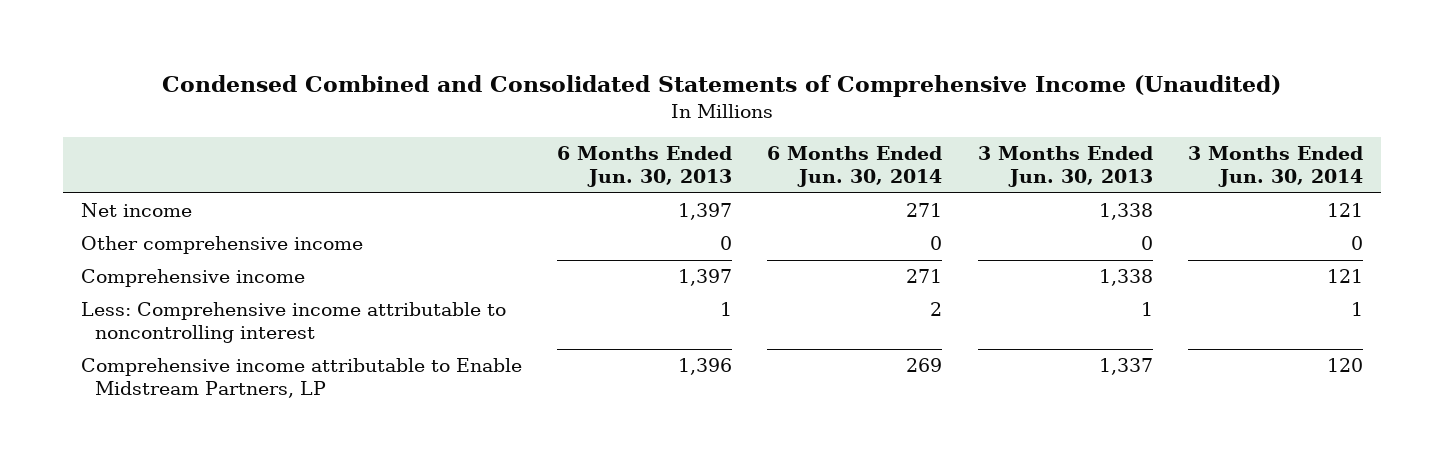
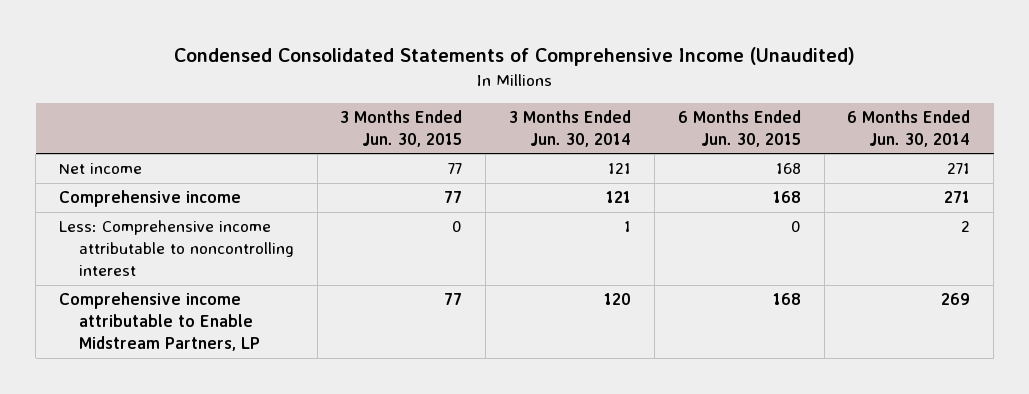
[161,75,1281,98] Condensed Combined and Consolidated Statements of Comprehensive Income (Unaudited) -> [173,47,855,67] Condensed Consolidated Statements of Comprehensive Income (Unaudited)
[557,146,733,188] 6 Months Ended Jun. 30, 2013 -> none
[977,146,1153,188] 3 Months Ended Jun. 30, 2013 -> none
none -> [340,109,463,147] 3 Months Ended Jun. 30, 2015
none -> [677,109,801,147] 6 Months Ended Jun. 30, 2015
[80,236,363,255] Other comprehensive income -> none

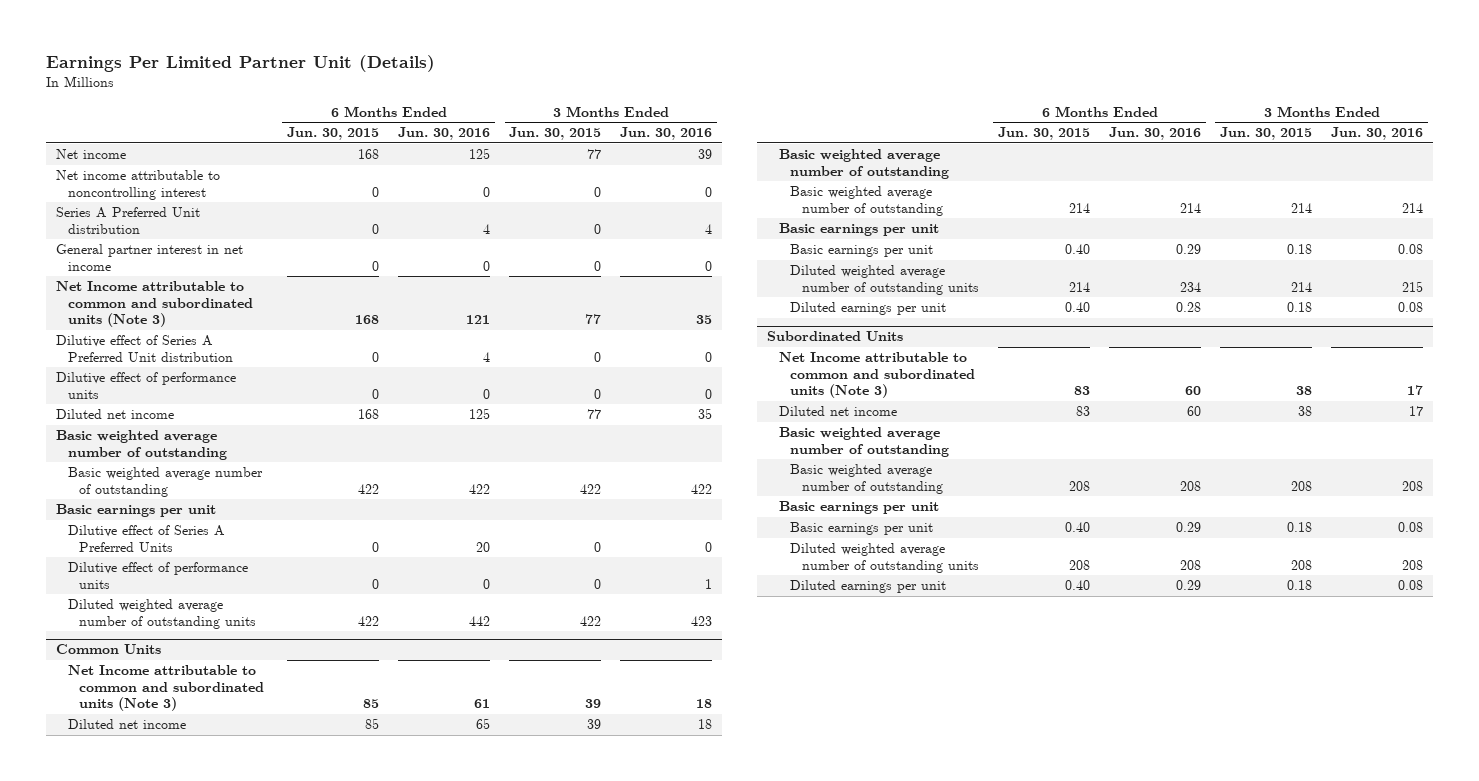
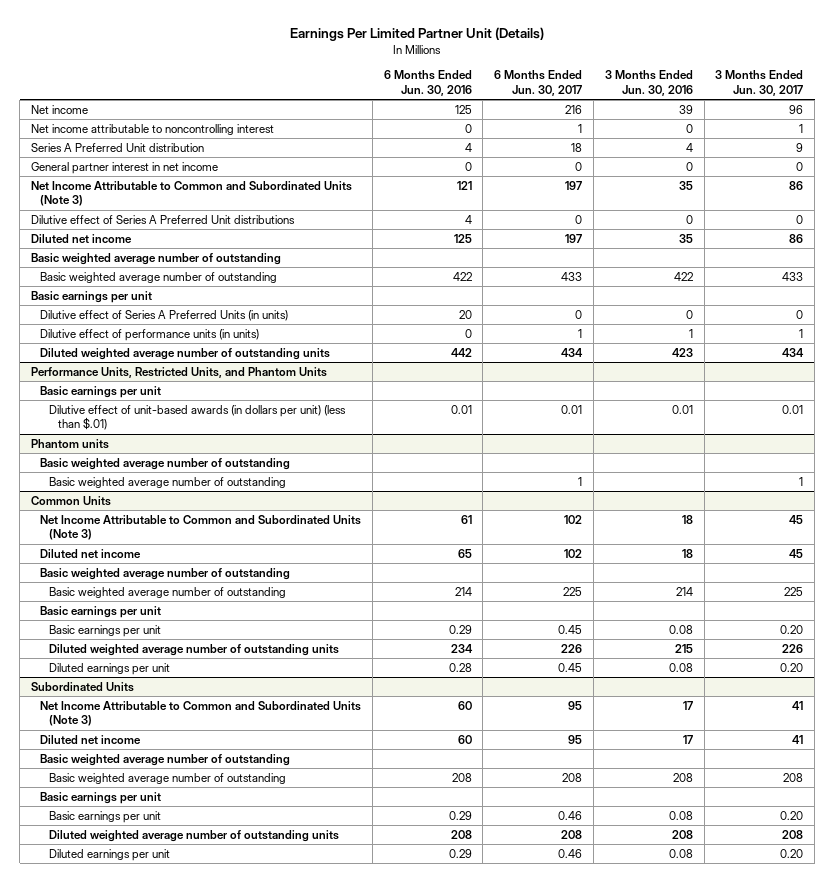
[287,127,380,141] Jun. 30, 2015 -> none
[509,127,602,141] Jun. 30, 2015 -> none
none -> [494,70,583,96] 6 Months Ended Jun. 30, 2017
none -> [715,70,804,96] 3 Months Ended Jun. 30, 2017
[56,372,237,399] Dilutive effect of performance units -> none
[56,281,253,328] Net Income attributable to common and subordinated units (Note 3) -> [31,180,353,207] Net Income Attributable to Common and Subordinated Units (Note 3)
[56,335,233,362] Dilutive effect of Series A Preferred Unit distribution -> [31,214,296,224] Dilutive effect of Series A Preferred Unit distributions
[67,525,225,552] Dilutive effect of Series A Preferred Units -> [40,309,289,321] Dilutive effect of Series A Preferred Units (in units)
[67,562,248,589] Dilutive effect of performance units -> [40,328,260,341] Dilutive effect of performance units (in units)
none -> [31,366,328,378] Performance Units, Restricted Units, and Phantom Units
none -> [40,385,162,398] Basic earnings per unit
none -> [49,404,347,431] Dilutive effect of unit-based awards (in dollars per unit) (less than $.01)
none -> [31,438,110,449] Phantom units
none -> [40,457,291,470] Basic weighted average number of outstanding
none -> [49,476,287,488] Basic weighted average number of outstanding
[67,665,265,712] Net Income attributable to common and subordinated units (Note 3) -> [40,514,362,541] Net Income Attributable to Common and Subordinated Units (Note 3)
[778,352,976,399] Net Income attributable to common and subordinated units (Note 3) -> [40,700,362,727] Net Income Attributable to Common and Subordinated Units (Note 3)

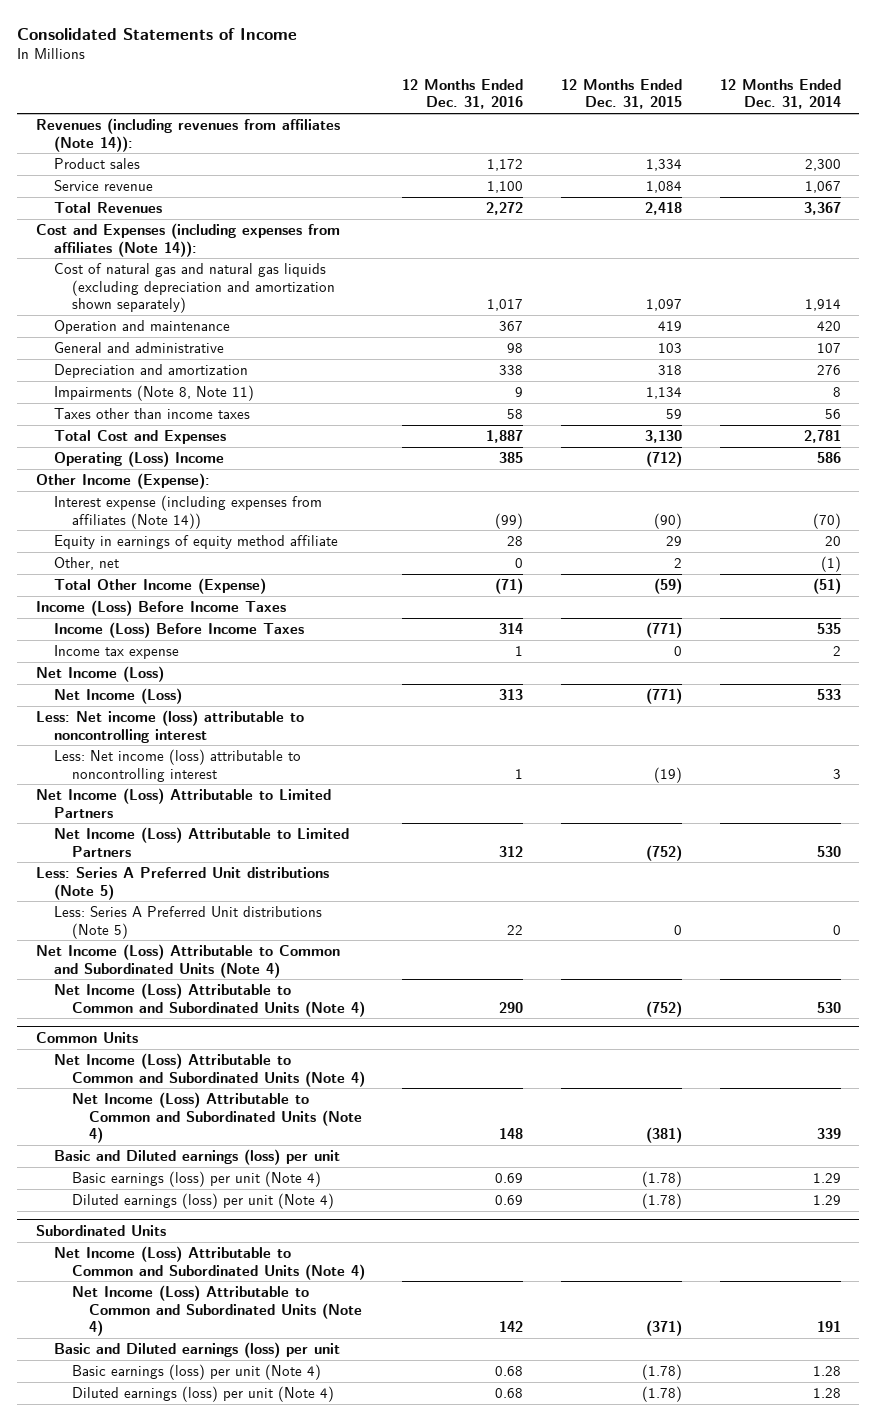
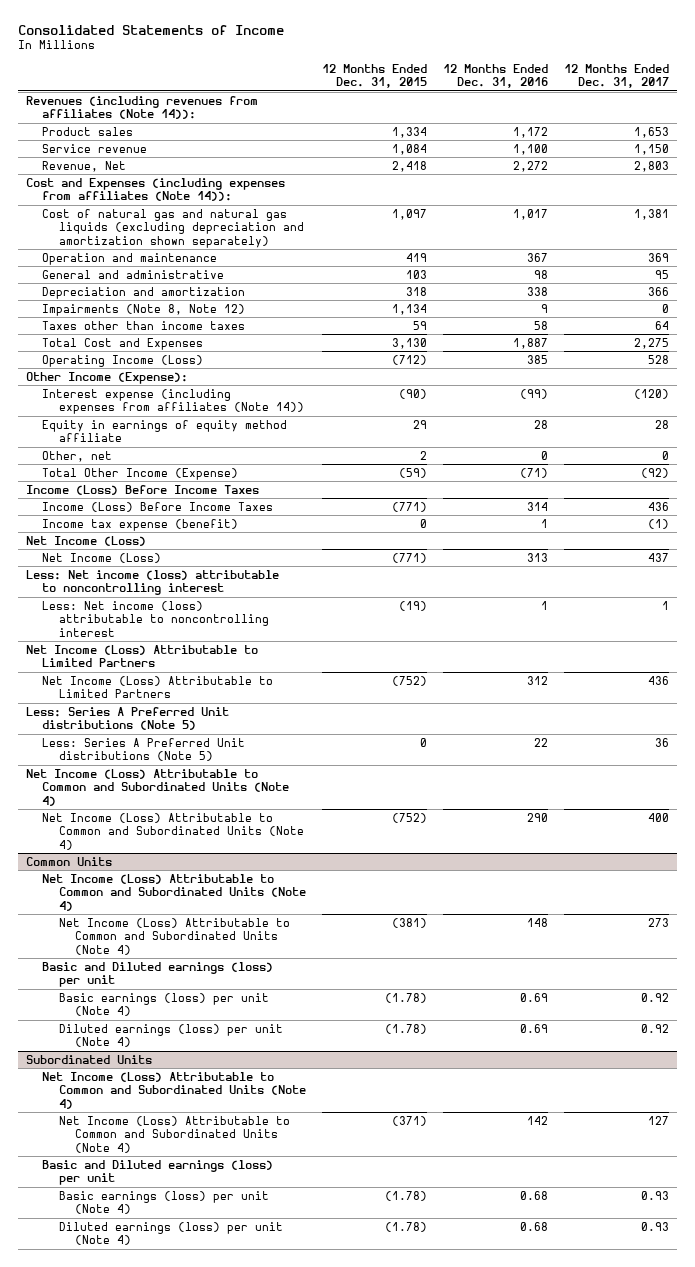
[719,78,841,110] 12 Months Ended Dec. 31, 2014 -> none
none -> [563,63,669,89] 12 Months Ended Dec. 31, 2017
[53,202,162,214] Total Revenues -> [42,160,127,172] Revenue, Net
[53,385,254,402] Impairments (Note 8, Note 11) -> [42,303,246,316] Impairments (Note 8, Note 12)
[53,451,224,468] Operating (Loss) Income -> [42,354,204,367] Operating Income (Loss)
[53,645,179,660] Income tax expense -> [42,518,239,531] Income tax expense (benefit)

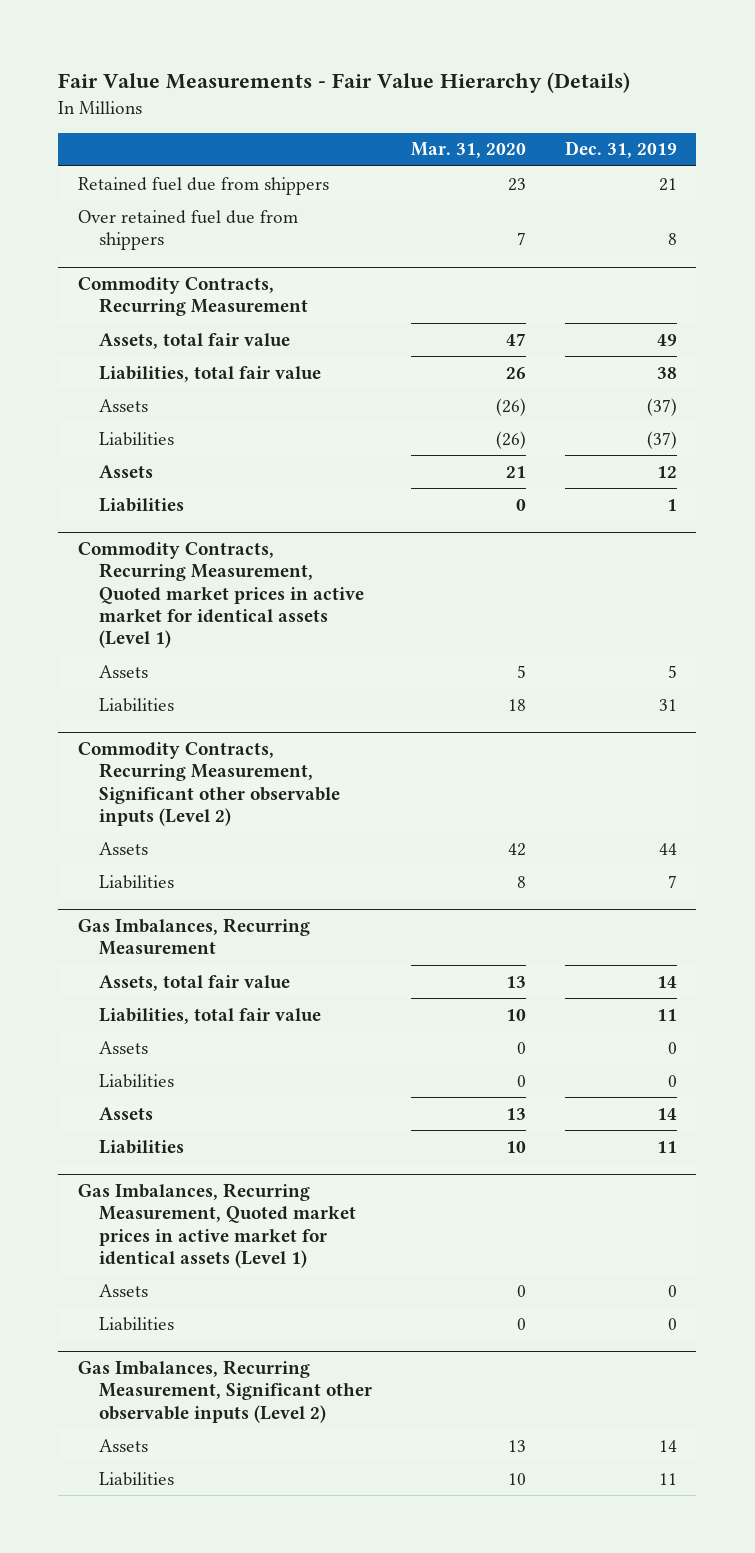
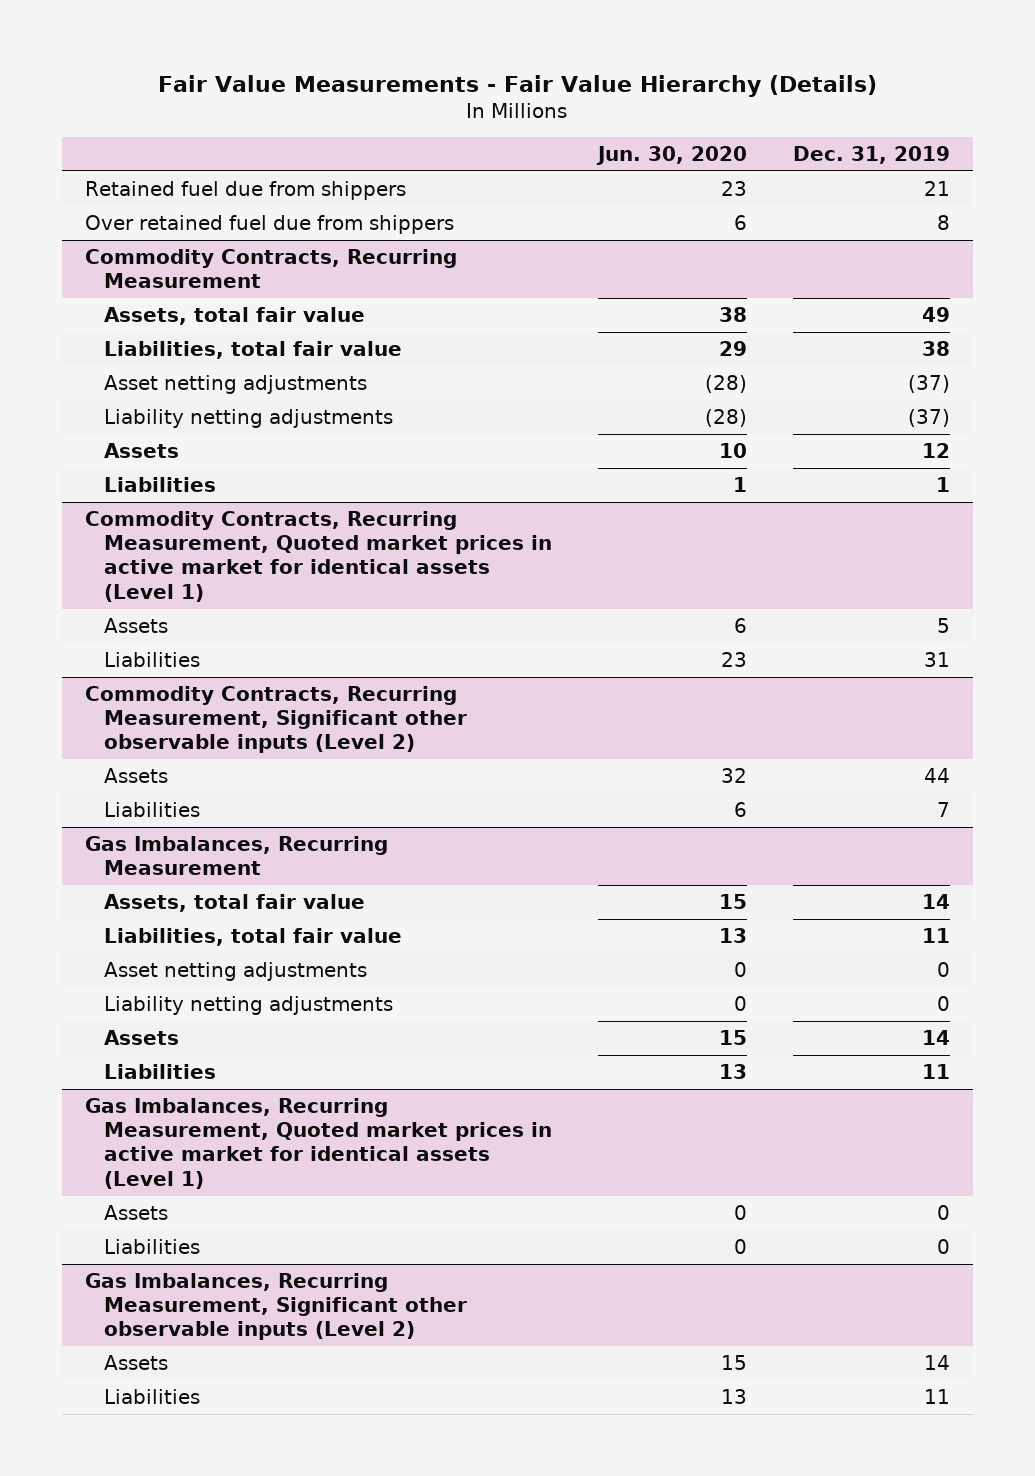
[410,142,526,159] Mar. 31, 2020 -> none
none -> [595,145,747,165] Jun. 30, 2020
[98,398,148,412] Assets -> [103,374,367,394] Asset netting adjustments
[98,431,174,446] Liabilities -> [103,408,393,428] Liability netting adjustments
[98,1040,148,1054] Assets -> [103,961,367,981] Asset netting adjustments
[98,1073,174,1088] Liabilities -> [103,995,393,1015] Liability netting adjustments

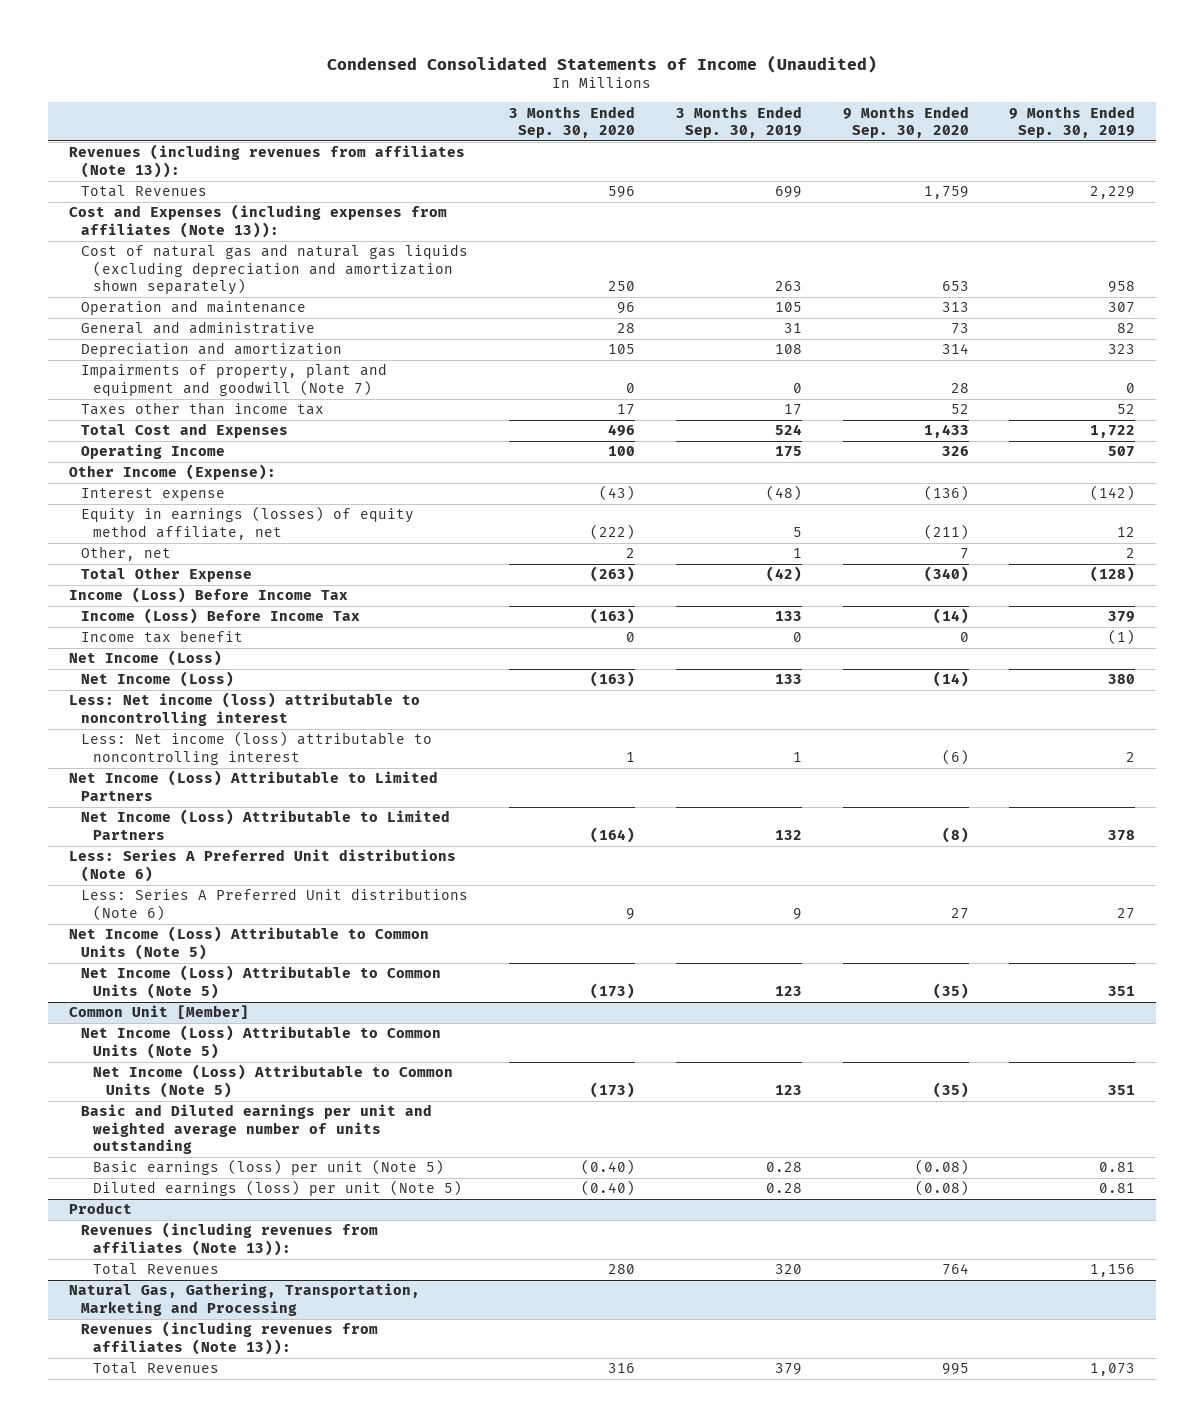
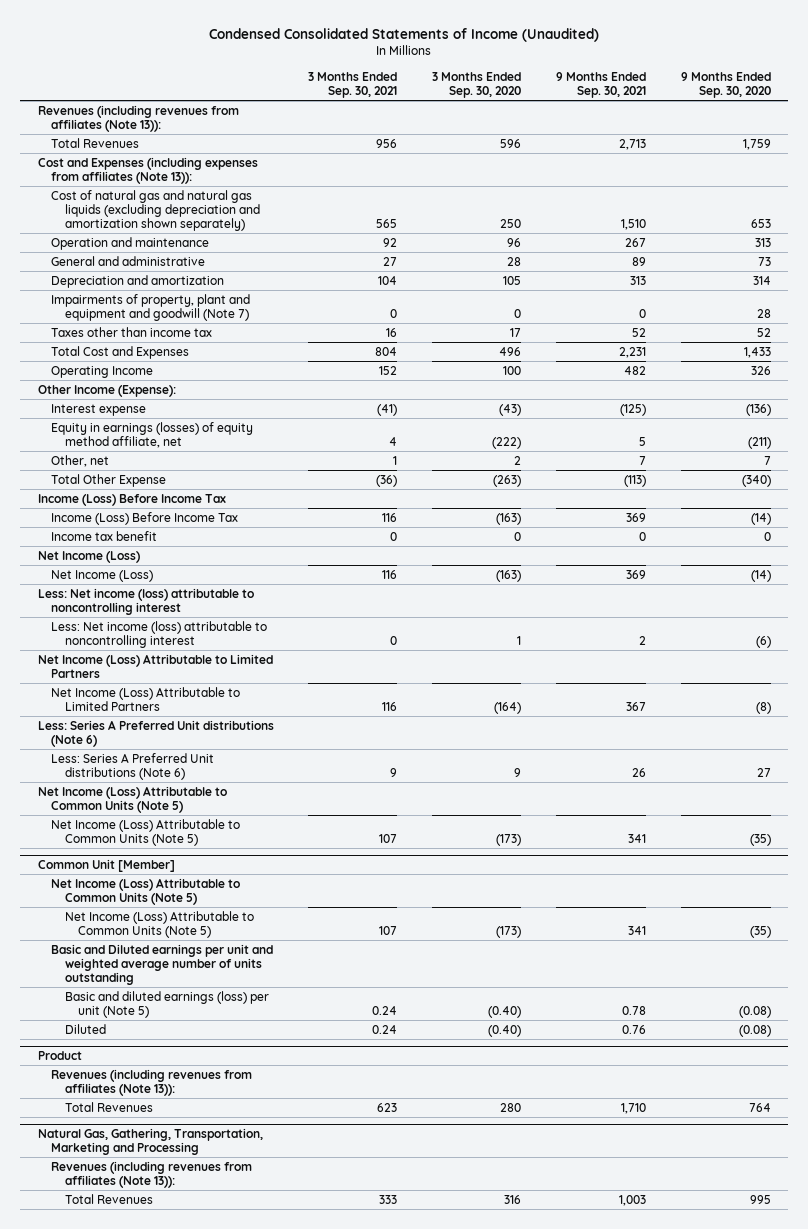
[675,105,802,139] 3 Months Ended Sep. 30, 2019 -> none
[1009,105,1136,139] 9 Months Ended Sep. 30, 2019 -> none
none -> [308,71,398,98] 3 Months Ended Sep. 30, 2021
none -> [555,71,646,98] 9 Months Ended Sep. 30, 2021
[93,1159,445,1176] Basic earnings (loss) per unit (Note 5) -> [64,990,269,1018] Basic and diluted earnings (loss) per unit (Note 5)
[93,1180,463,1197] Diluted earnings (loss) per unit (Note 5) -> [64,1023,106,1034] Diluted

